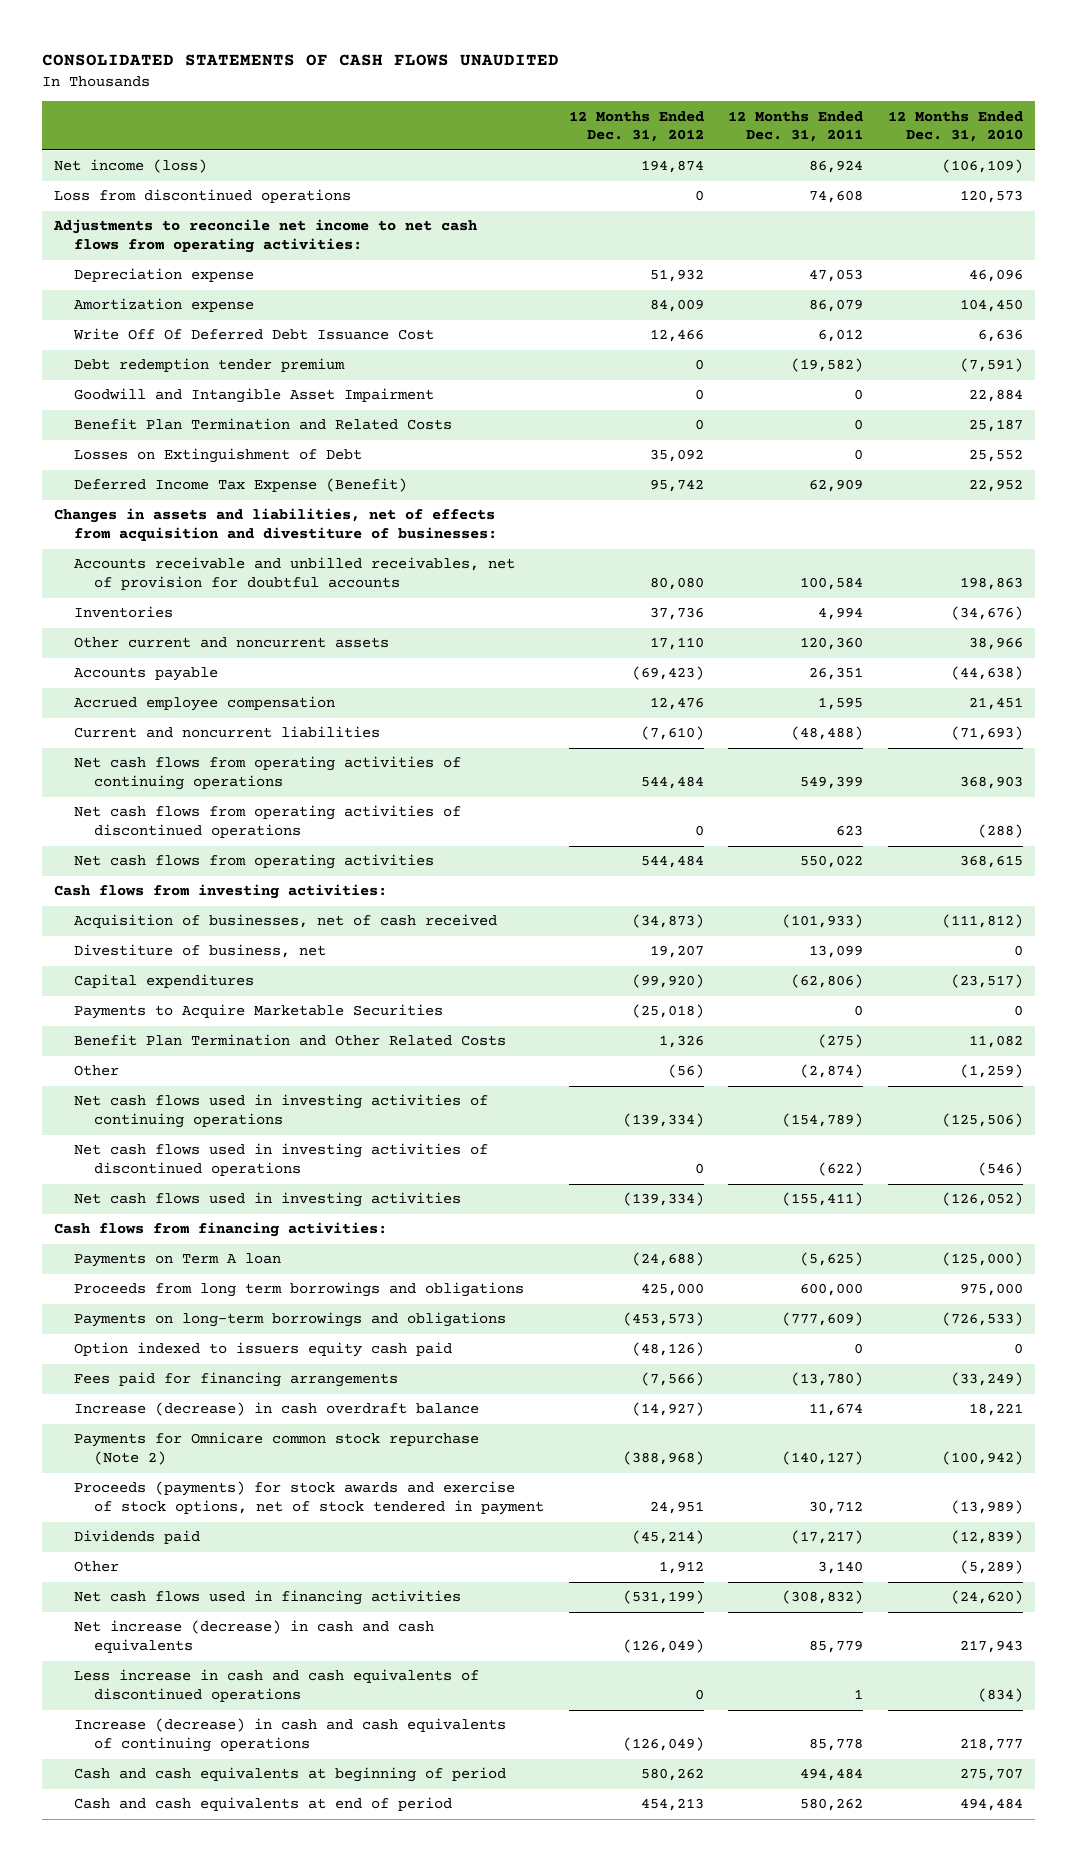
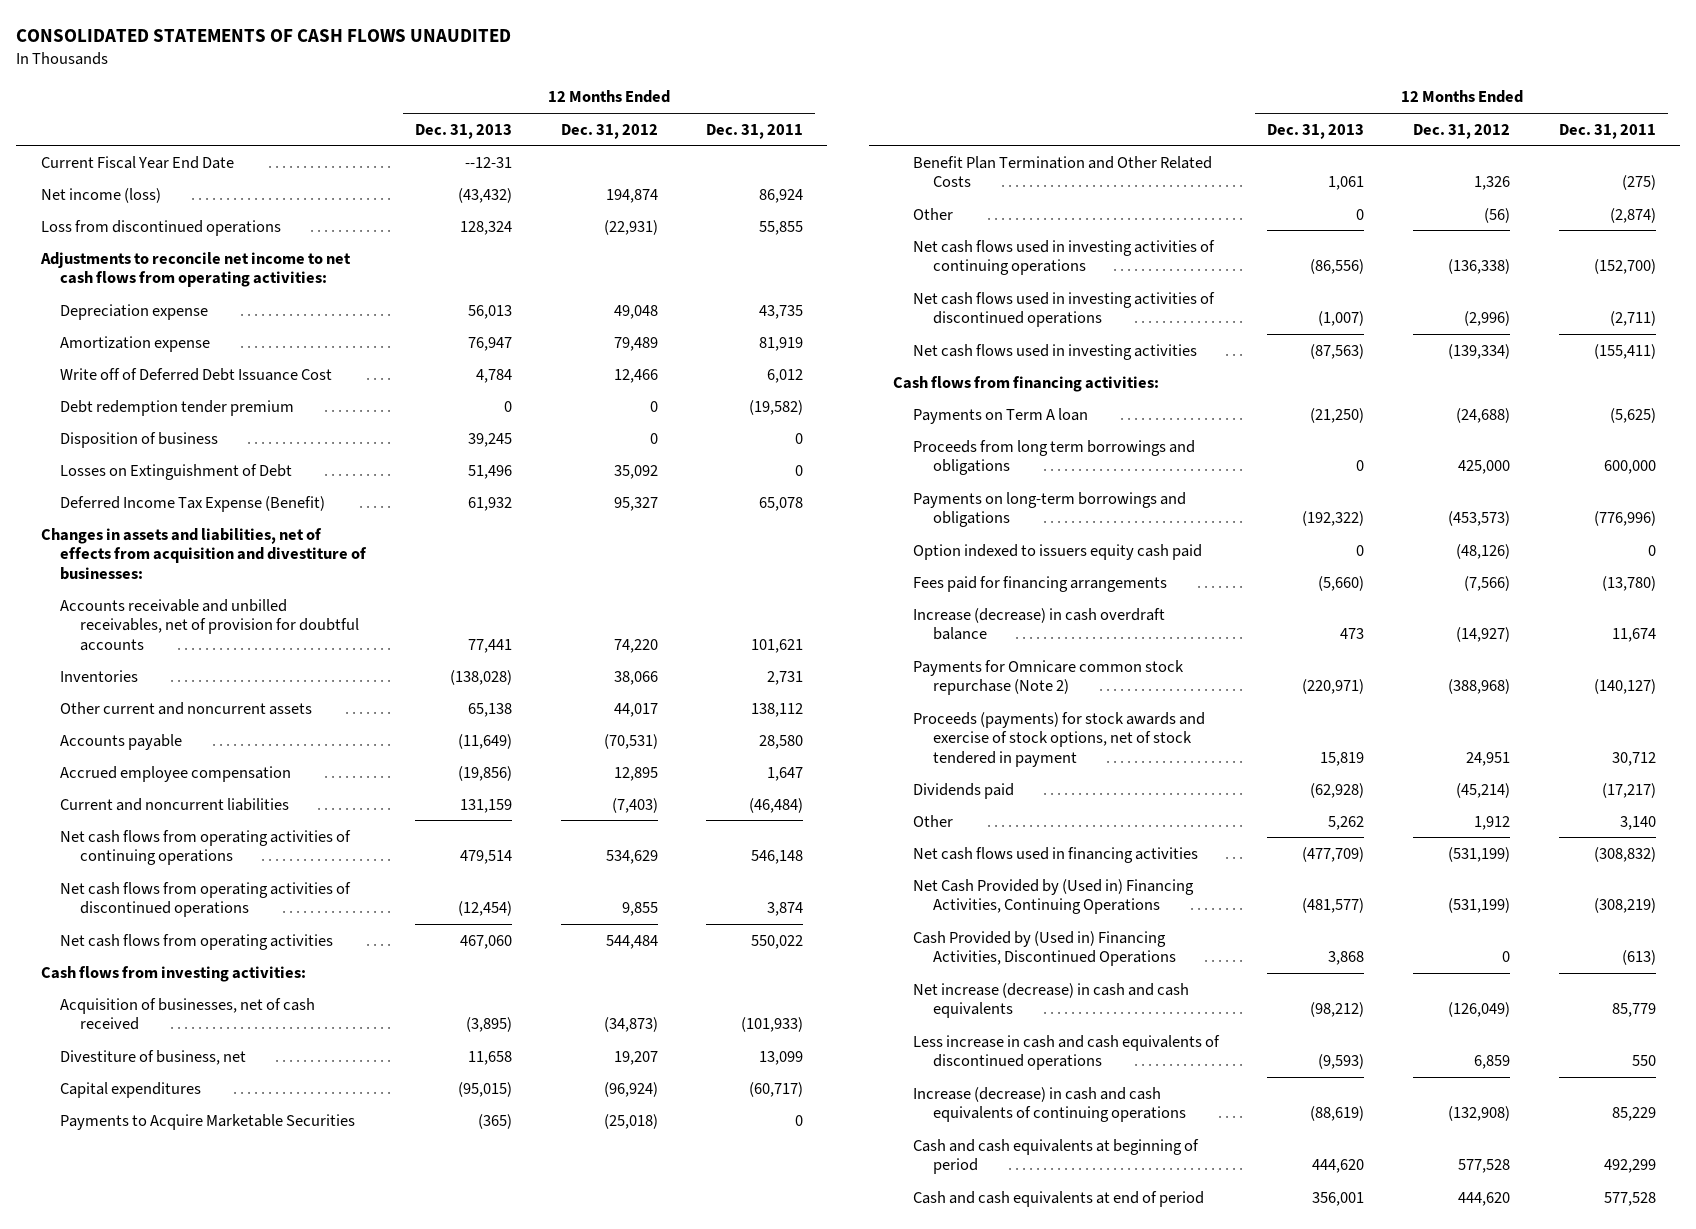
[888,110,1024,143] 12 Months Ended Dec. 31, 2010 -> none
none -> [414,123,512,139] Dec. 31, 2013
none -> [40,155,234,169] Current Fiscal Year End Date
[694,190,704,202] 0 -> [603,219,658,235] (22,931)
[809,190,864,204] 74,608 -> [759,220,804,235] 55,855
[649,269,704,283] 51,932 -> [613,304,658,319] 49,048
[809,269,864,283] 47,053 -> [759,304,804,319] 43,735
[649,299,704,313] 84,009 -> [613,336,658,351] 79,489
[809,299,864,313] 86,079 -> [759,336,804,351] 81,919
[73,328,435,341] Write Off Of Deferred Debt Issuance Cost -> [60,367,333,381] Write off of Deferred Debt Issuance Cost
[74,388,435,404] Goodwill and Intangible Asset Impairment -> none
[74,418,453,431] Benefit Plan Termination and Related Costs -> none
none -> [60,431,219,448] Disposition of business
[649,479,704,493] 95,742 -> [613,496,658,511] 95,327
[809,479,864,493] 62,909 -> [759,496,804,511] 65,078
[649,577,704,591] 80,080 -> [613,638,658,653] 74,220
[800,577,864,591] 100,584 -> [751,638,804,653] 101,621
[649,607,704,621] 37,736 -> [613,670,658,685] 38,066
[818,607,864,621] 4,994 -> [767,670,804,685] 2,731
[649,637,704,651] 17,110 -> [613,702,658,717] 44,017
[800,637,864,651] 120,360 -> [751,702,804,717] 138,112
[631,666,704,681] (69,423) -> [603,733,658,749] (70,531)
[809,667,864,681] 26,351 -> [759,734,804,749] 28,580
[649,697,704,711] 12,476 -> [613,766,658,781] 12,895
[818,697,864,711] 1,595 -> [767,766,804,781] 1,647
[640,726,704,741] (7,610) -> [611,797,658,813] (7,403)
[791,726,864,741] (48,488) -> [749,797,804,813] (46,484)
[640,776,704,790] 544,484 -> [605,850,658,865] 534,629
[800,776,864,790] 549,399 -> [751,850,804,865] 546,148
[694,825,704,837] 0 -> [621,902,658,917] 9,855
[836,825,864,837] 623 -> [767,902,804,917] 3,874
[631,974,704,989] (99,920) -> [603,1081,658,1097] (96,924)
[791,974,864,989] (62,806) -> [749,1081,804,1097] (60,717)
[622,1113,704,1128] (139,334) -> [1448,259,1511,275] (136,338)
[782,1113,864,1128] (154,789) -> [1593,259,1656,275] (152,700)
[694,1163,704,1175] 0 -> [1464,311,1511,327] (2,996)
[818,1162,864,1177] (622) -> [1609,311,1656,327] (2,711)
[782,1312,864,1327] (777,609) -> [1593,511,1656,527] (776,996)
none -> [912,878,1194,915] Net Cash Provided by (Used in) Financing Activities, Continuing Operations
none -> [912,930,1176,967] Cash Provided by (Used in) Financing Activities, Discontinued Operations
[694,1689,704,1701] 0 -> [1474,1055,1511,1070] 6,859
[854,1689,864,1700] 1 -> [1631,1055,1656,1067] 550
[622,1737,704,1752] (126,049) -> [1448,1106,1511,1122] (132,908)
[809,1738,864,1752] 85,778 -> [1611,1107,1656,1122] 85,229
[640,1768,704,1782] 580,262 -> [1458,1159,1511,1174] 577,528
[800,1768,864,1782] 494,484 -> [1603,1159,1656,1174] 492,299
[640,1798,704,1812] 454,213 -> [1458,1191,1511,1206] 444,620
[800,1798,864,1812] 580,262 -> [1603,1191,1656,1206] 577,528

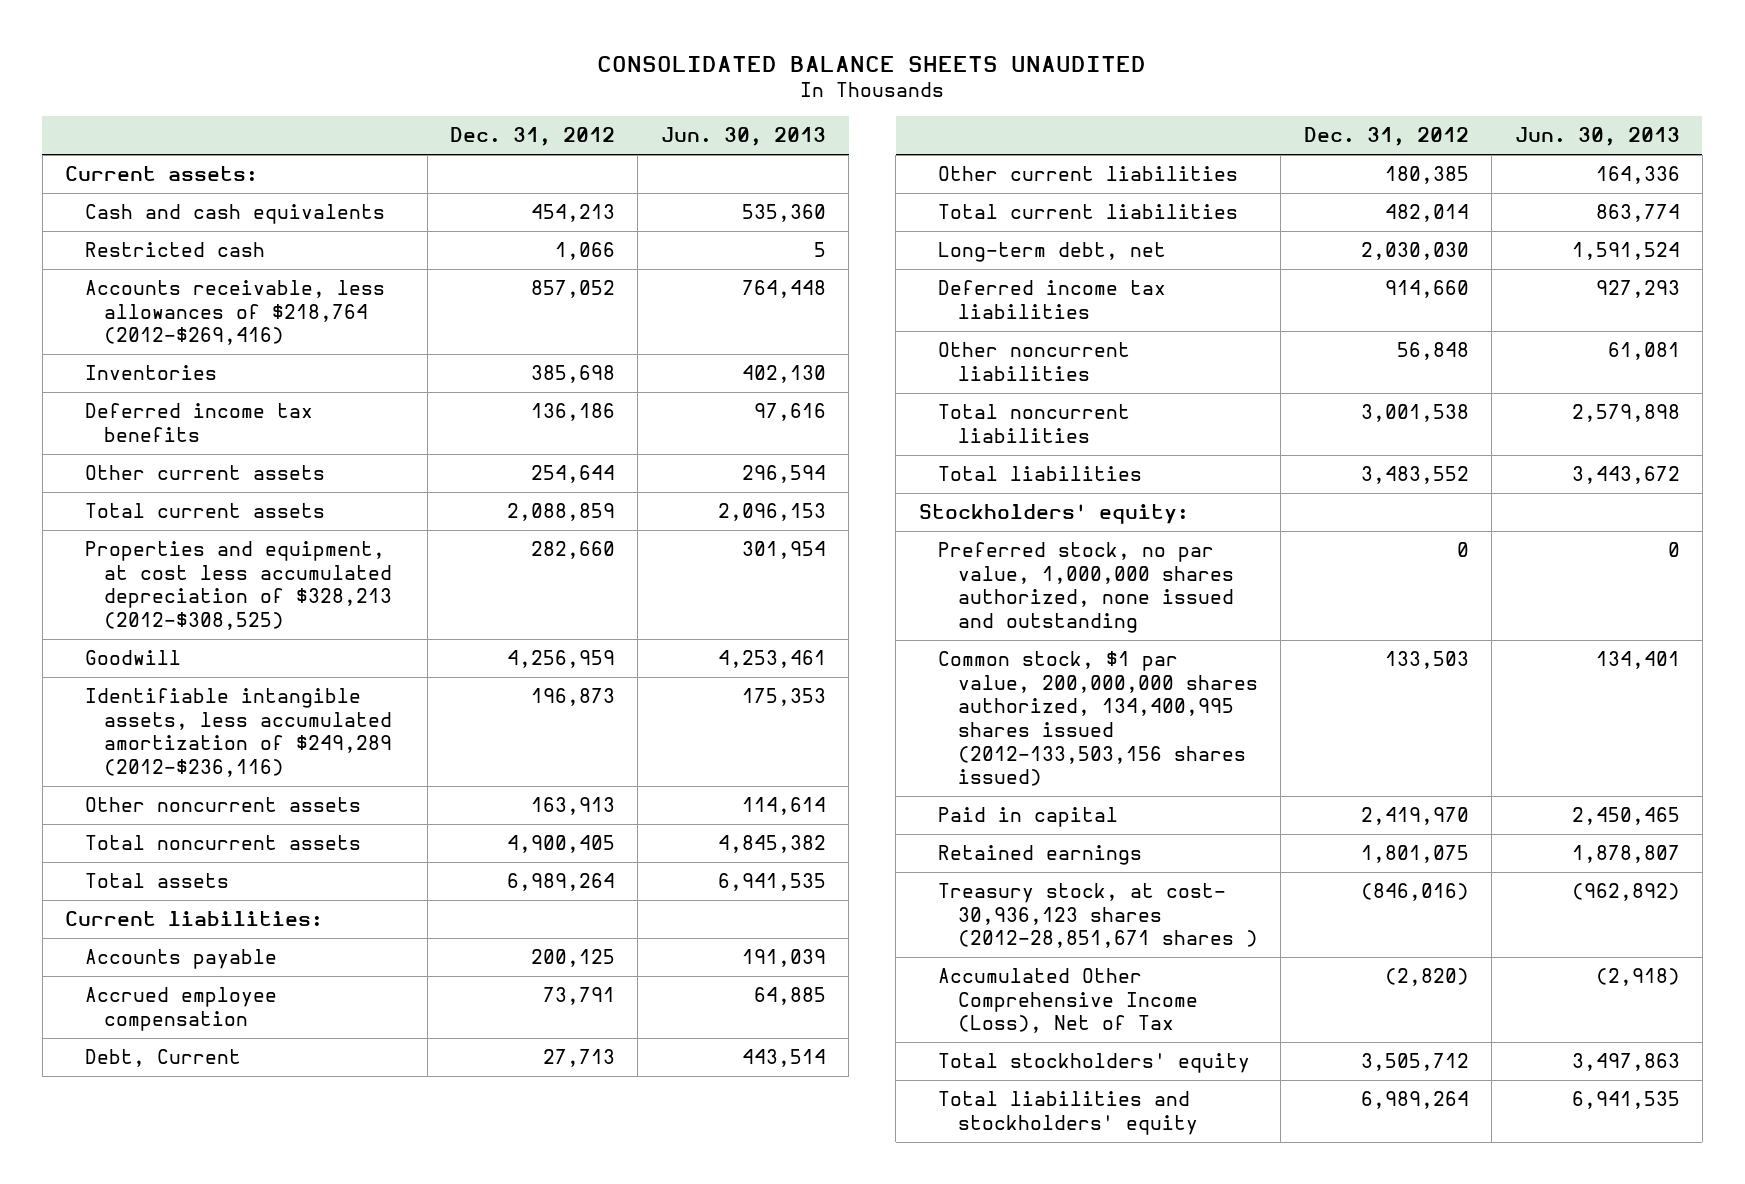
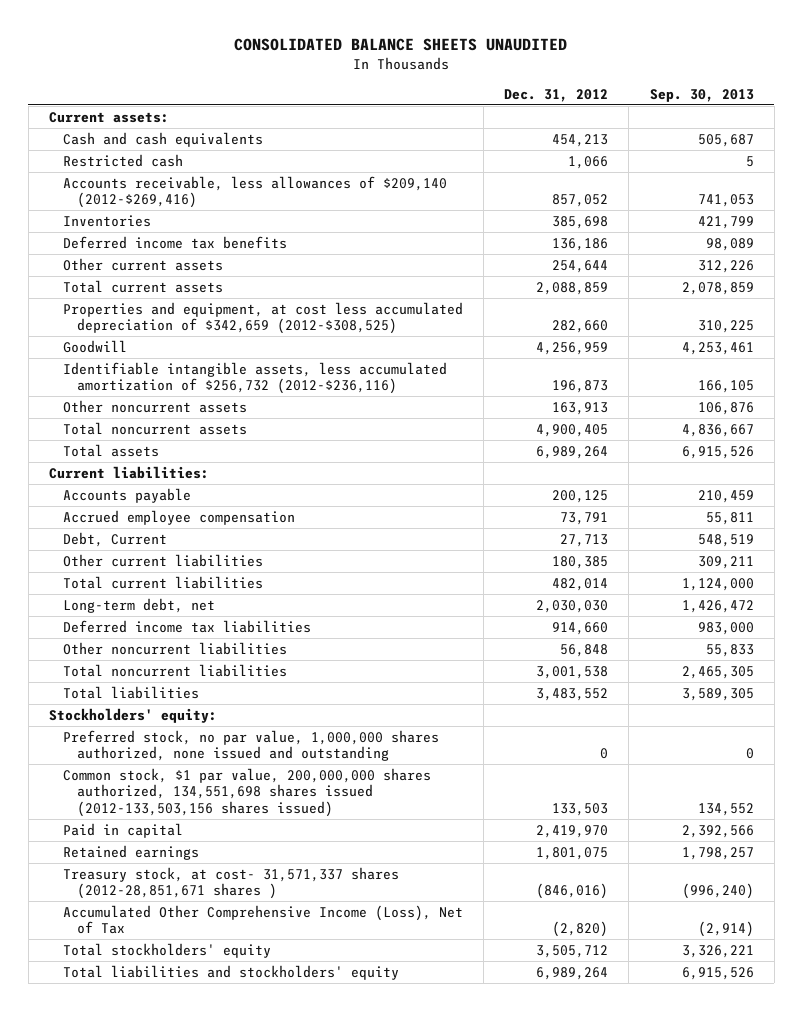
[660,127,826,147] Jun. 30, 2013 -> none
none -> [649,88,754,102] Sep. 30, 2013
[84,280,385,346] Accounts receivable, less allowances of $218,764 (2012-$269,416) -> [63,175,448,209] Accounts receivable, less allowances of $209,140 (2012-$269,416)
[84,541,393,631] Properties and equipment, at cost less accumulated depreciation of $328,213 (2012-$308,525) -> [63,301,464,335] Properties and equipment, at cost less accumulated depreciation of $342,659 (2012-$308,525)
[84,688,393,778] Identifiable intangible assets, less accumulated amortization of $249,289 (2012-$236,116) -> [63,361,448,395] Identifiable intangible assets, less accumulated amortization of $256,732 (2012-$236,116)
[938,651,1258,787] Common stock, $1 par value, 200,000,000 shares authorized, 134,400,995 shares issued (2012-133,503,156 shares issued) -> [63,767,432,817] Common stock, $1 par value, 200,000,000 shares authorized, 134,551,698 shares issued (2012-133,503,156 shares issued)
[938,883,1258,949] Treasury stock, at cost- 30,936,123 shares (2012-28,851,671 shares ) -> [63,866,400,900] Treasury stock, at cost- 31,571,337 shares (2012-28,851,671 shares )

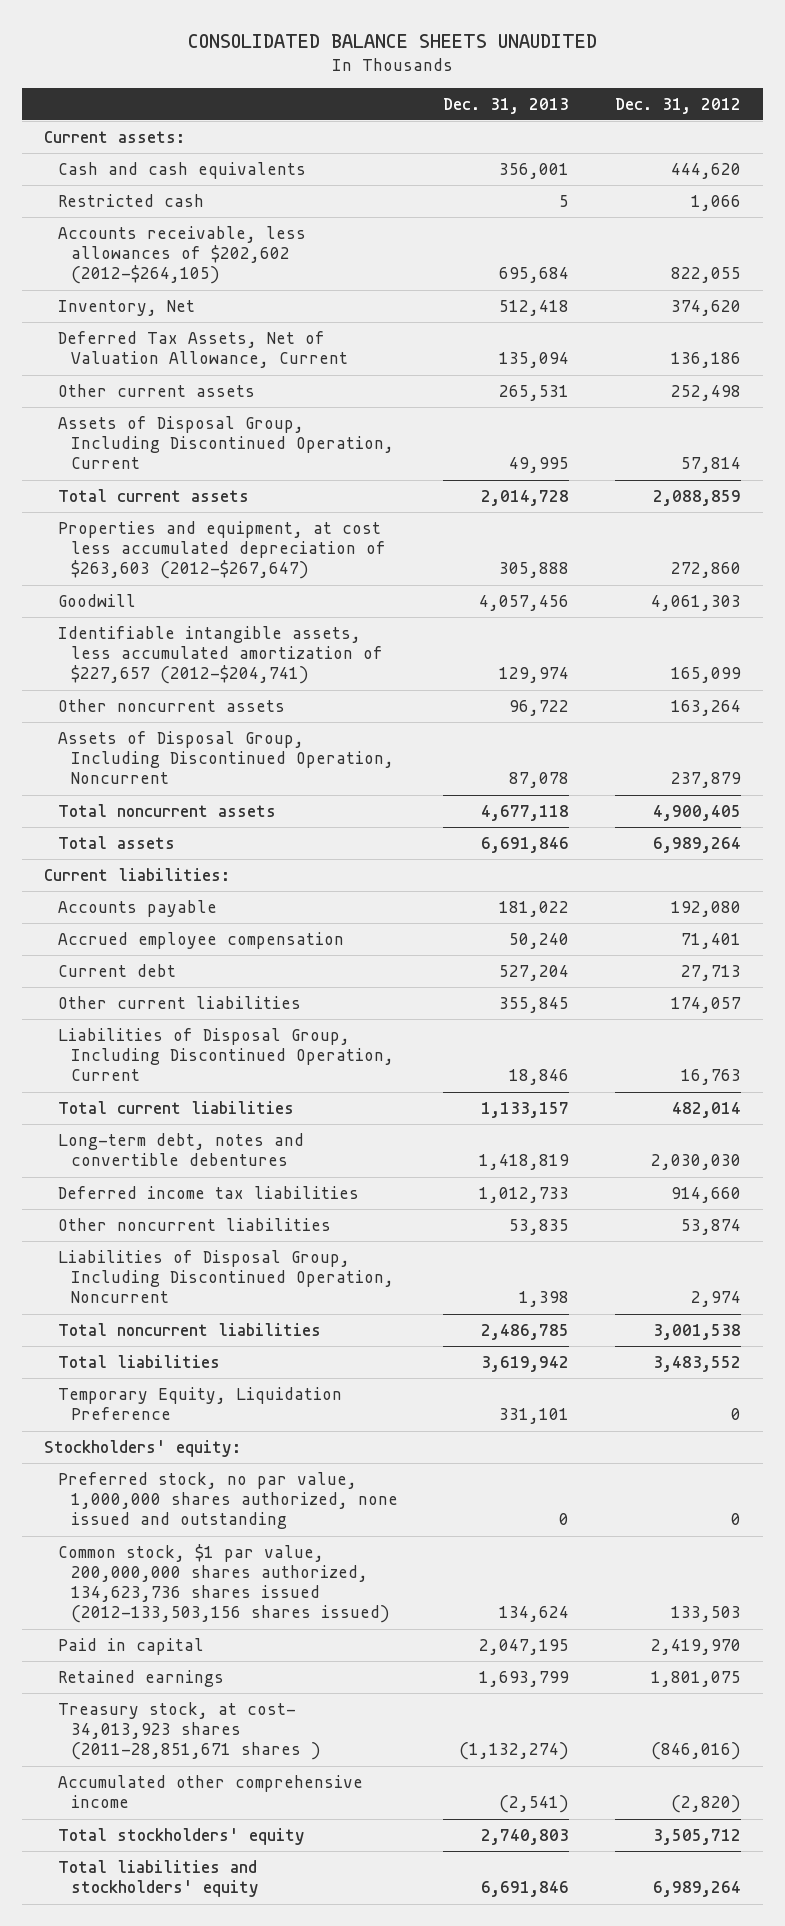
[649,88,754,102] Sep. 30, 2013 -> none
none -> [443,97,570,114] Dec. 31, 2013
[552,133,609,147] 454,213 -> [670,162,741,179] 444,620
[63,214,152,227] Inventories -> none
[63,175,448,209] Accounts receivable, less allowances of $209,140 (2012-$269,416) -> [57,225,306,285] Accounts receivable, less allowances of $202,602 (2012-$264,105)
[552,194,609,208] 857,052 -> [670,267,741,284] 822,055
none -> [57,299,195,316] Inventory, Net
[63,235,288,249] Deferred income tax benefits -> [57,330,348,369] Deferred Tax Assets, Net of Valuation Allowance, Current
[552,259,609,273] 254,644 -> [670,384,741,401] 252,498
none -> [57,415,394,470] Assets of Disposal Group, Including Discontinued Operation, Current
[63,301,464,335] Properties and equipment, at cost less accumulated depreciation of $342,659 (2012-$308,525) -> [57,520,386,580] Properties and equipment, at cost less accumulated depreciation of $263,603 (2012-$267,647)
[552,320,609,334] 282,660 -> [670,562,741,579] 272,860
[536,341,609,355] 4,256,959 -> [650,594,741,611] 4,061,303
[63,361,448,395] Identifiable intangible assets, less accumulated amortization of $256,732 (2012-$236,116) -> [57,625,383,685] Identifiable intangible assets, less accumulated amortization of $227,657 (2012-$204,741)
[552,380,609,394] 196,873 -> [670,667,741,684] 165,099
[552,401,609,415] 163,913 -> [670,699,741,716] 163,264
none -> [57,730,394,785] Assets of Disposal Group, Including Discontinued Operation, Noncurrent
[552,489,609,503] 200,125 -> [670,900,741,917] 192,080
[560,511,609,525] 73,791 -> [680,932,741,949] 71,401
[63,531,168,547] Debt, Current -> [57,963,176,977] Current debt
[552,555,609,569] 180,385 -> [670,996,741,1013] 174,057
none -> [57,1027,394,1082] Liabilities of Disposal Group, Including Discontinued Operation, Current
[63,597,216,613] Long-term debt, net -> [57,1132,304,1167] Long-term debt, notes and convertible debentures
[560,643,609,657] 56,848 -> [680,1218,741,1235] 53,874
none -> [57,1249,394,1304] Liabilities of Disposal Group, Including Discontinued Operation, Noncurrent
none -> [57,1386,342,1421] Temporary Equity, Liquidation Preference
[63,767,432,817] Common stock, $1 par value, 200,000,000 shares authorized, 134,551,698 shares issued (2012-133,503,156 shares issued) -> [57,1543,390,1624] Common stock, $1 par value, 200,000,000 shares authorized, 134,623,736 shares issued (2012-133,503,156 shares issued)
[63,866,400,900] Treasury stock, at cost- 31,571,337 shares (2012-28,851,671 shares ) -> [57,1701,321,1761] Treasury stock, at cost- 34,013,923 shares (2011-28,851,671 shares )
[63,904,464,935] Accumulated Other Comprehensive Income (Loss), Net of Tax -> [57,1774,363,1809] Accumulated other comprehensive income

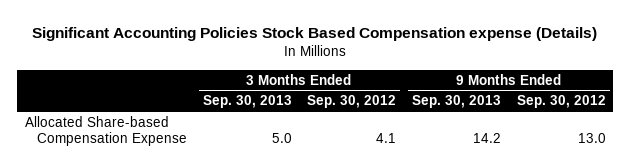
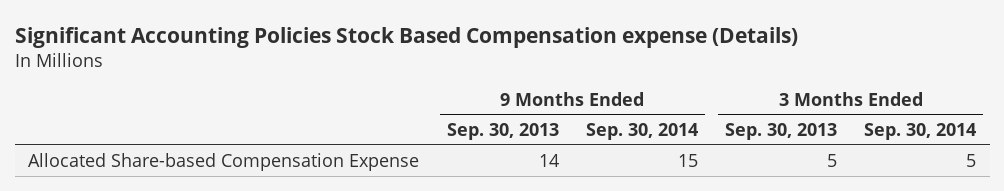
[307,95,397,109] Sep. 30, 2012 -> none
[516,95,606,109] Sep. 30, 2012 -> none
none -> [585,123,698,141] Sep. 30, 2014
none -> [864,123,977,141] Sep. 30, 2014
[271,132,292,143] 5.0 -> [826,154,837,168] 5
[472,132,501,143] 14.2 -> [538,154,559,168] 14

